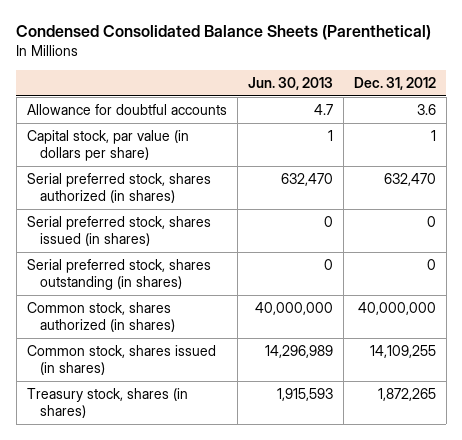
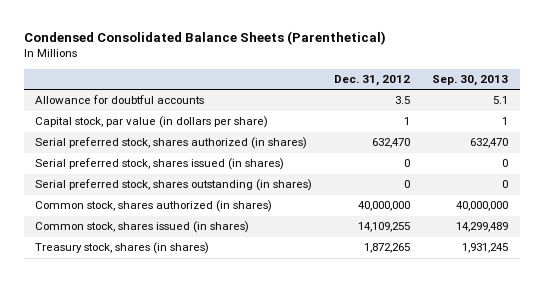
[247,76,333,90] Jun. 30, 2013 -> none
none -> [432,75,509,87] Sep. 30, 2013
[416,104,436,116] 3.6 -> [395,96,411,105] 3.5

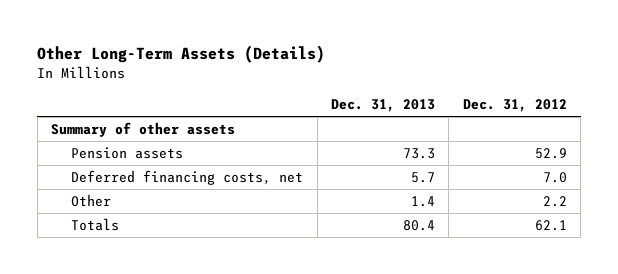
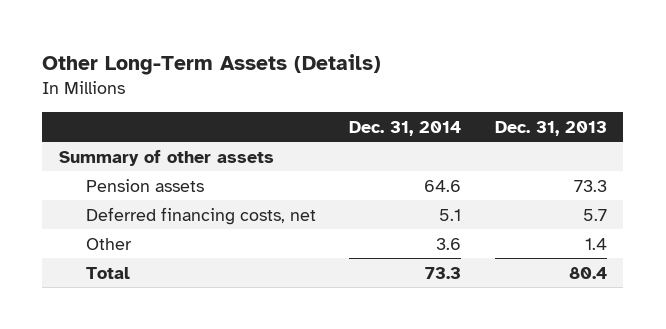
[462,99,567,113] Dec. 31, 2012 -> none
none -> [349,120,462,136] Dec. 31, 2014
[71,217,120,231] Totals -> [85,266,130,279] Total

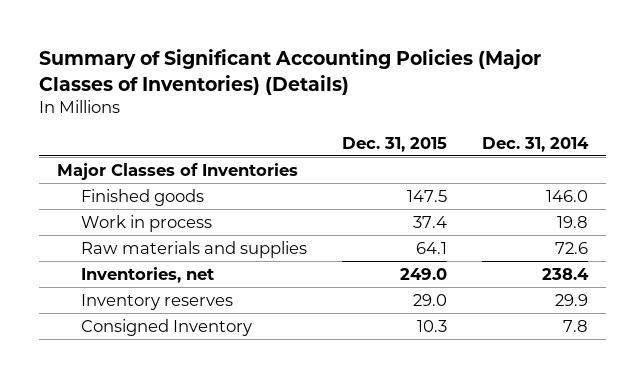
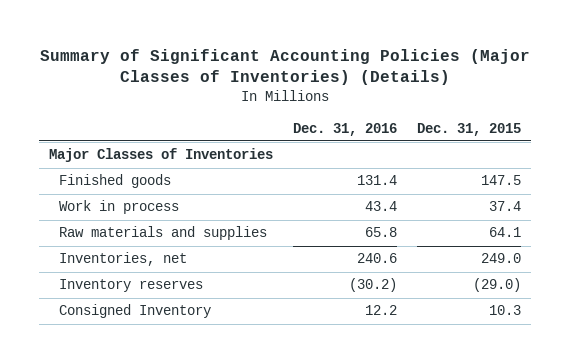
[481,136,589,152] Dec. 31, 2014 -> none
none -> [292,122,397,136] Dec. 31, 2016
[412,293,447,306] 29.0 -> [472,278,521,293] (29.0)

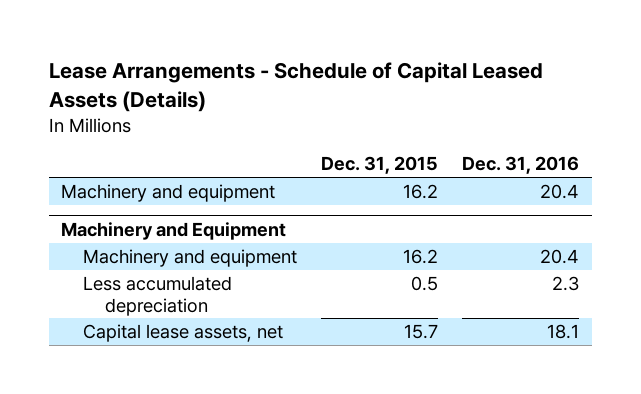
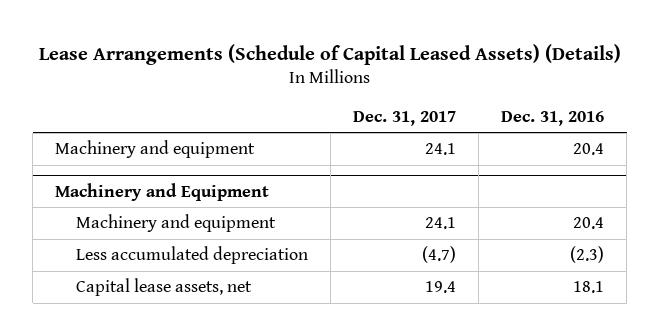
[49,62,544,112] Lease Arrangements - Schedule of Capital Leased Assets (Details) -> [38,43,621,65] Lease Arrangements (Schedule of Capital Leased Assets) (Details)
[321,156,439,175] Dec. 31, 2015 -> none
none -> [352,110,456,126] Dec. 31, 2017
[552,276,580,292] 2.3 -> [570,246,605,264] (2.3)

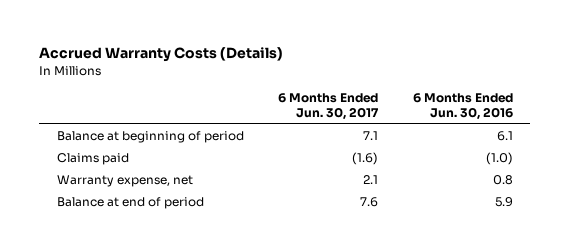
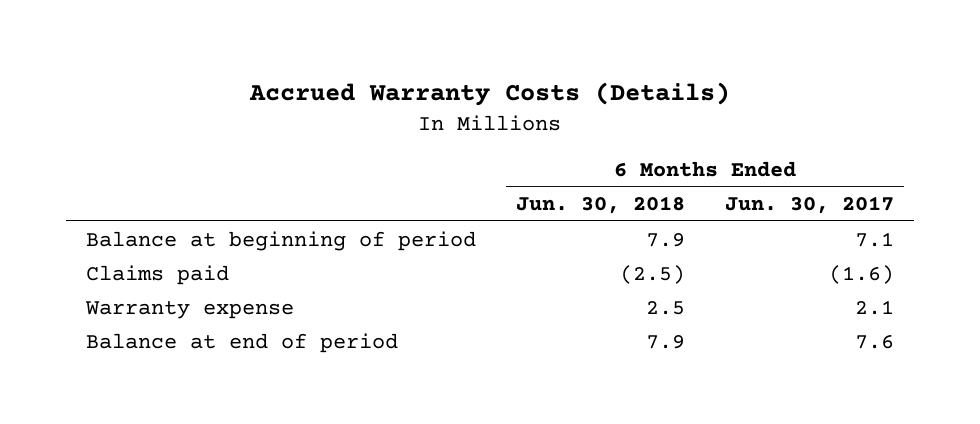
[412,93,513,121] 6 Months Ended Jun. 30, 2016 -> none
none -> [516,196,686,215] Jun. 30, 2018
[56,175,193,188] Warranty expense, net -> [84,300,294,319] Warranty expense

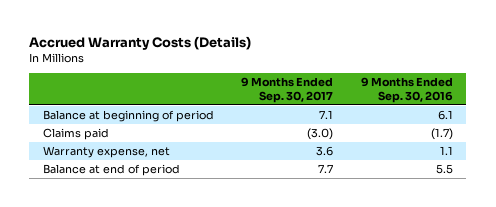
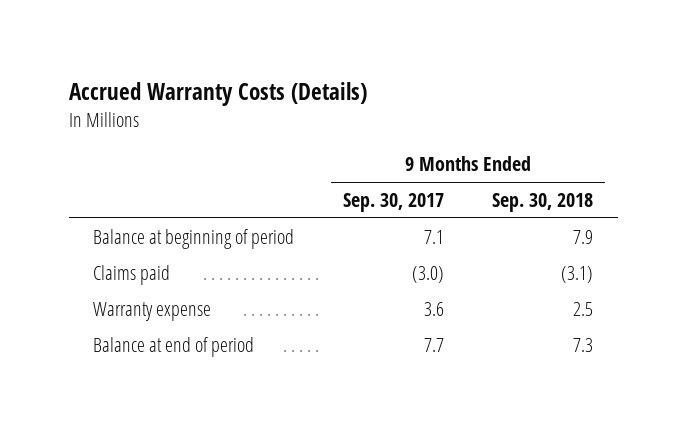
[360,77,453,103] 9 Months Ended Sep. 30, 2016 -> none
none -> [492,192,594,212] Sep. 30, 2018
[43,146,171,159] Warranty expense, net -> [93,301,212,321] Warranty expense

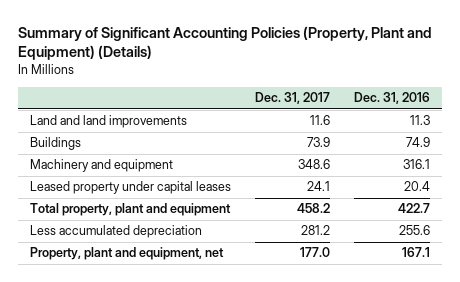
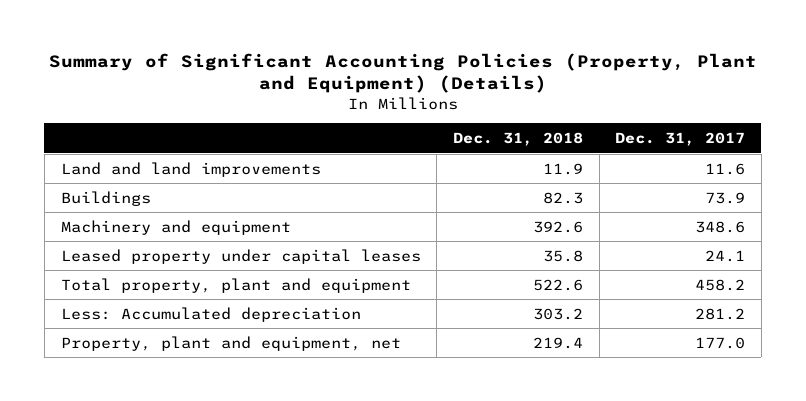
[354,92,431,105] Dec. 31, 2016 -> none
none -> [452,131,583,146] Dec. 31, 2018
[30,225,203,239] Less accumulated depreciation -> [60,306,361,322] Less: Accumulated depreciation

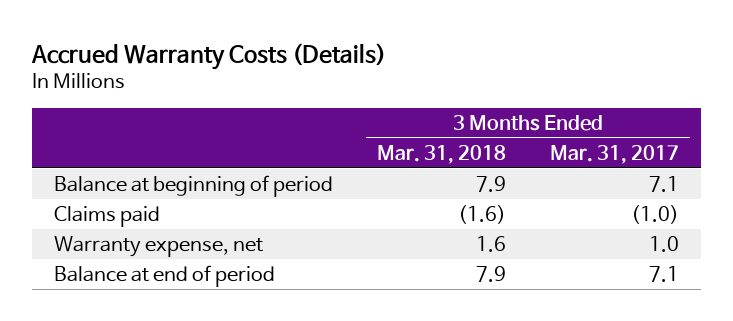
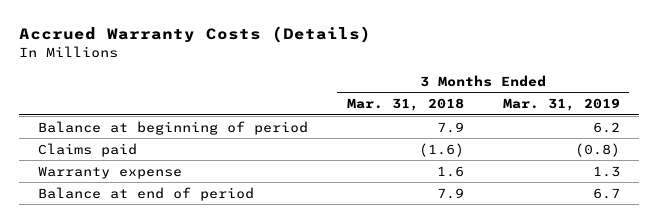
[550,144,680,164] Mar. 31, 2017 -> none
none -> [502,97,620,111] Mar. 31, 2019
[53,236,263,258] Warranty expense, net -> [38,165,183,179] Warranty expense

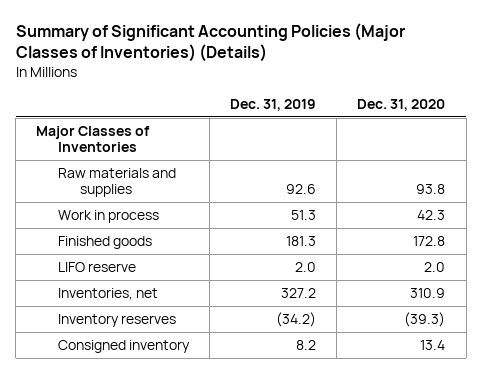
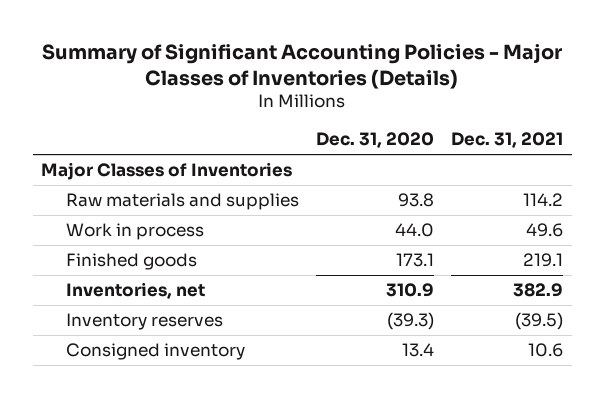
[15,23,405,63] Summary of Significant Accounting Policies (Major Classes of Inventories) (Details) -> [42,42,563,89] Summary of Significant Accounting Policies - Major Classes of Inventories (Details)
[230,98,317,111] Dec. 31, 2019 -> none
none -> [451,132,564,149] Dec. 31, 2021
[58,261,137,272] LIFO reserve -> none
[417,209,446,220] 42.3 -> [394,223,434,238] 44.0
[413,235,446,246] 172.8 -> [395,253,434,268] 173.1

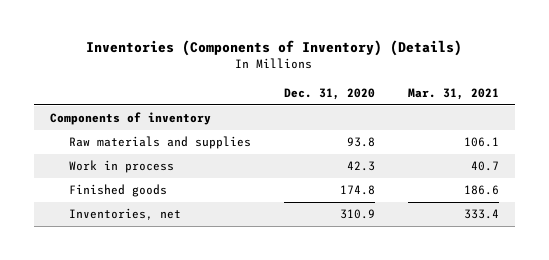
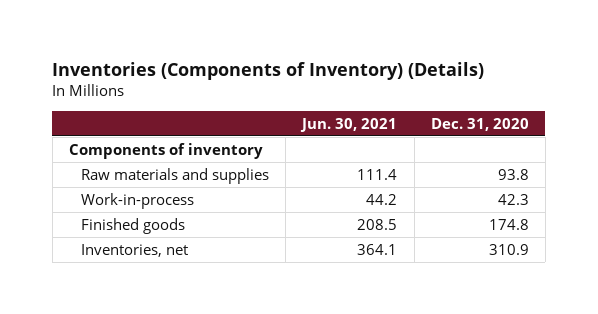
[407,87,499,100] Mar. 31, 2021 -> none
none -> [300,117,398,132] Jun. 30, 2021
[69,160,175,174] Work in process -> [80,192,194,209] Work-in-process

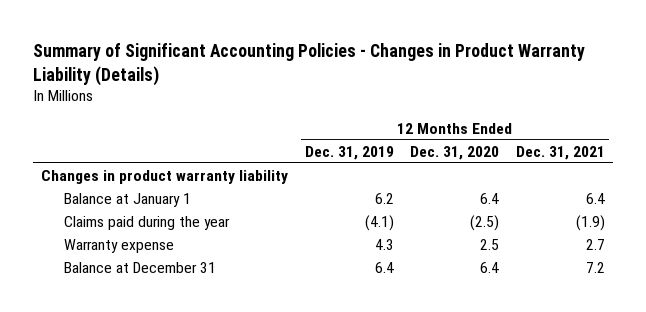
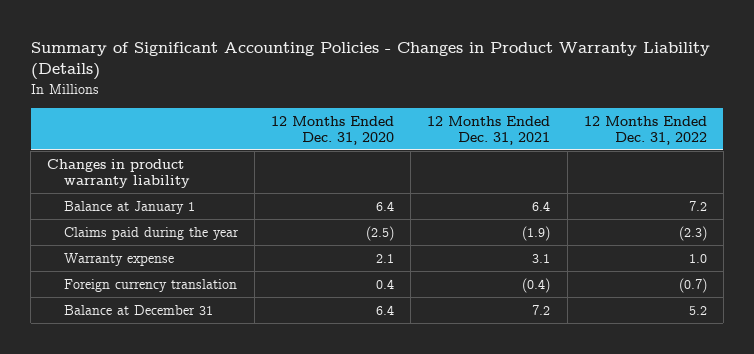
[304,145,394,160] Dec. 31, 2019 -> none
none -> [583,115,707,145] 12 Months Ended Dec. 31, 2022
[480,238,500,250] 2.5 -> [376,253,395,263] 2.1
[585,238,605,250] 2.7 -> [532,253,551,263] 3.1
none -> [63,278,237,292] Foreign currency translation

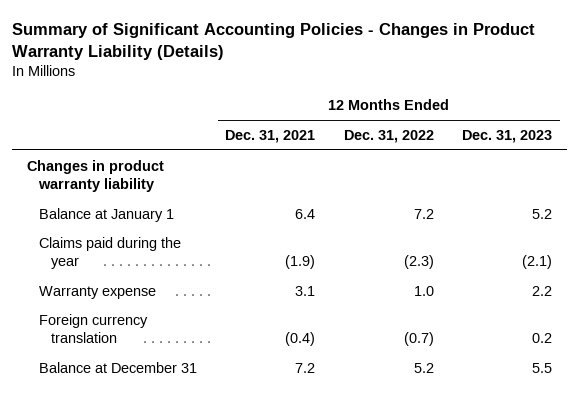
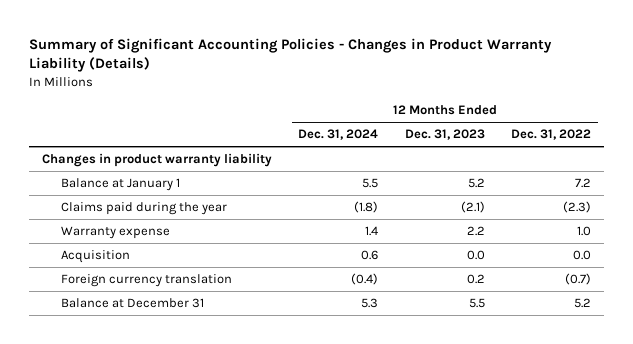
[225,129,316,143] Dec. 31, 2021 -> none
none -> [298,129,379,141] Dec. 31, 2024
none -> [61,249,131,263] Acquisition

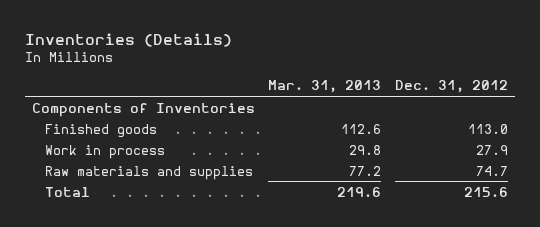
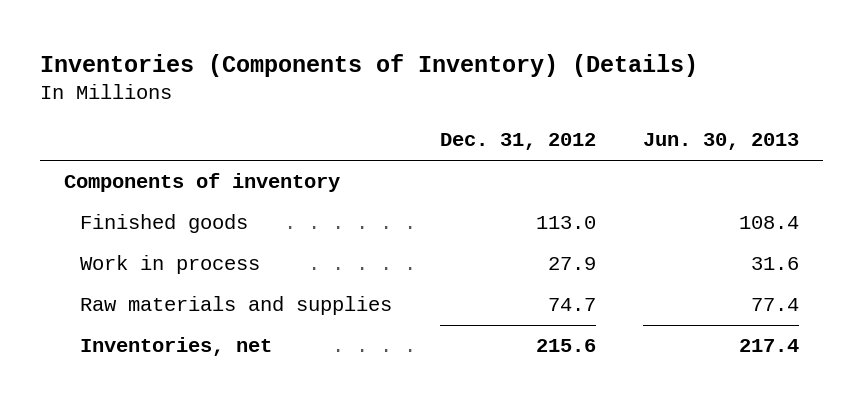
[24,32,232,47] Inventories (Details) -> [40,53,699,77] Inventories (Components of Inventory) (Details)
[268,80,382,94] Mar. 31, 2013 -> none
none -> [643,133,800,151] Jun. 30, 2013
[31,102,255,117] Components of Inventories -> [63,173,340,193] Components of inventory
[44,186,90,197] Total -> [80,337,273,357] Inventories, net

